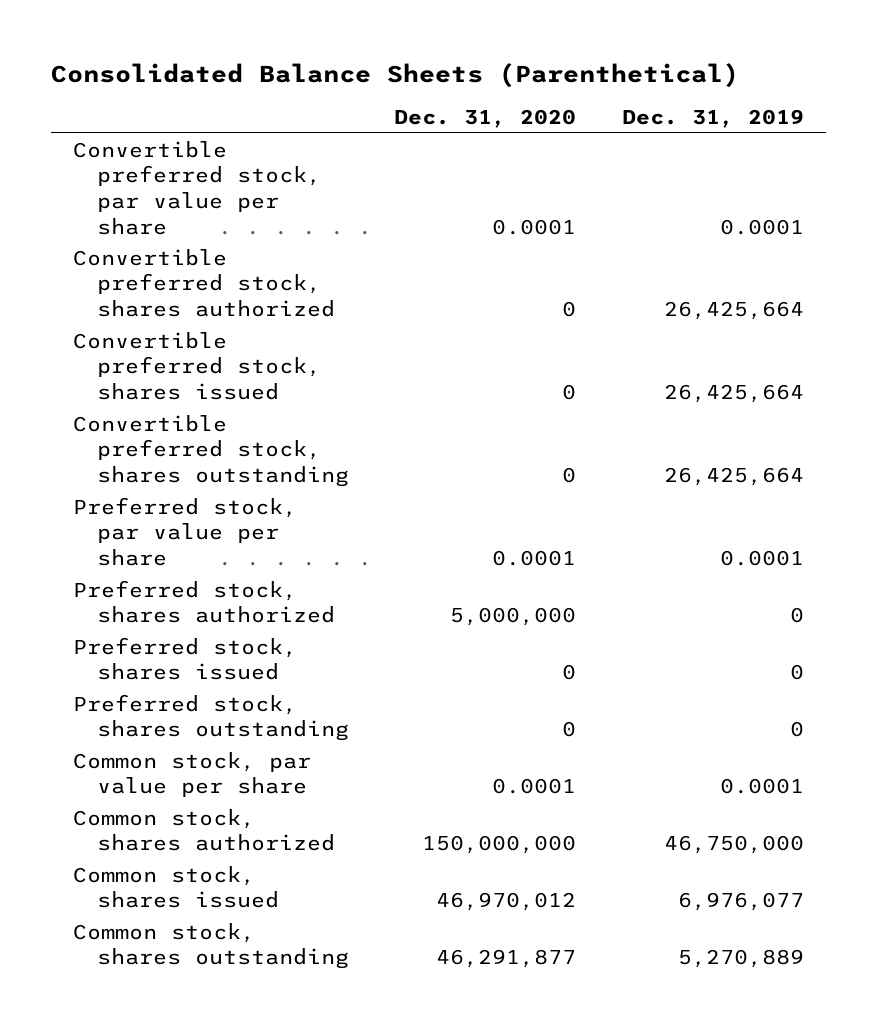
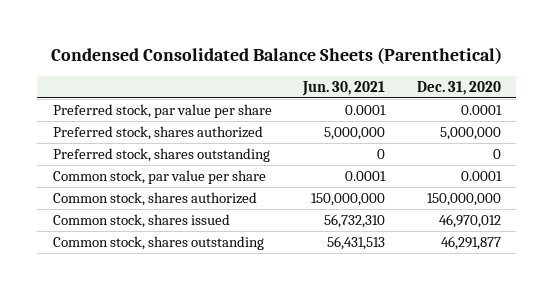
[50,62,739,88] Consolidated Balance Sheets (Parenthetical) -> [50,46,502,64] Condensed Consolidated Balance Sheets (Parenthetical)
[621,109,804,129] Dec. 31, 2019 -> none
none -> [302,80,386,96] Jun. 30, 2021
[73,140,321,235] Convertible preferred stock, par value per share -> none
[73,248,335,317] Convertible preferred stock, shares authorized -> none
[73,331,321,400] Convertible preferred stock, shares issued -> none
[73,414,349,487] Convertible preferred stock, shares outstanding -> none
[73,636,298,681] Preferred stock, shares issued -> none

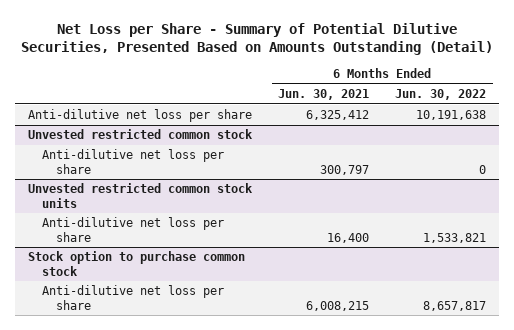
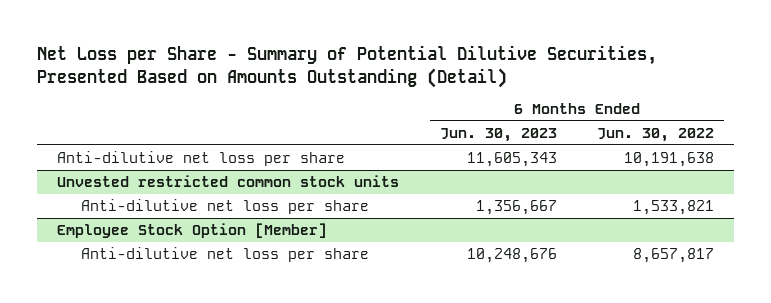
[278,89,370,101] Jun. 30, 2021 -> none
none -> [439,127,557,142] Jun. 30, 2023
[28,129,254,140] Unvested restricted common stock -> none
[41,149,224,174] Anti-dilutive net loss per share -> none
[28,251,246,276] Stock option to purchase common stock -> [57,223,328,239] Employee Stock Option [Member]

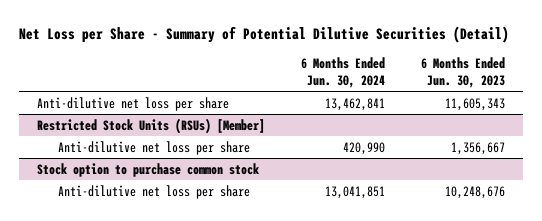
[37,44,658,88] Net Loss per Share - Summary of Potential Dilutive Securities, Presented Based on Amounts Outstanding (Detail) -> [18,26,509,44] Net Loss per Share - Summary of Potential Dilutive Securities (Detail)
[596,127,714,142] Jun. 30, 2022 -> none
none -> [300,57,385,88] 6 Months Ended Jun. 30, 2024
[57,175,400,188] Unvested restricted common stock units -> [36,117,265,134] Restricted Stock Units (RSUs) [Member]
[57,223,328,239] Employee Stock Option [Member] -> [36,162,259,177] Stock option to purchase common stock

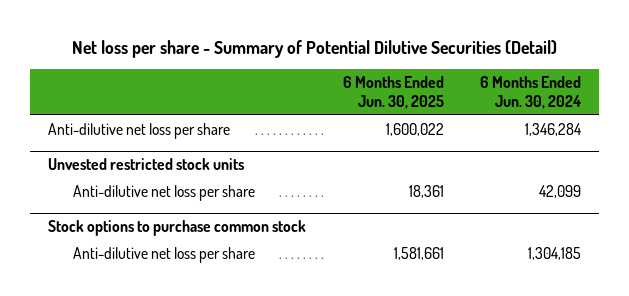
[18,26,509,44] Net Loss per Share - Summary of Potential Dilutive Securities (Detail) -> [71,39,557,58] Net loss per share - Summary of Potential Dilutive Securities (Detail)
[421,57,506,88] 6 Months Ended Jun. 30, 2023 -> none
none -> [342,76,444,110] 6 Months Ended Jun. 30, 2025
[324,97,385,111] 13,462,841 -> [524,122,582,136] 1,346,284
[36,117,265,134] Restricted Stock Units (RSUs) [Member] -> [48,158,245,171] Unvested restricted stock units
[342,141,385,155] 420,990 -> [538,184,581,198] 42,099
[36,162,259,177] Stock option to purchase common stock -> [48,220,307,237] Stock options to purchase common stock
[324,185,385,199] 13,041,851 -> [527,246,581,260] 1,304,185

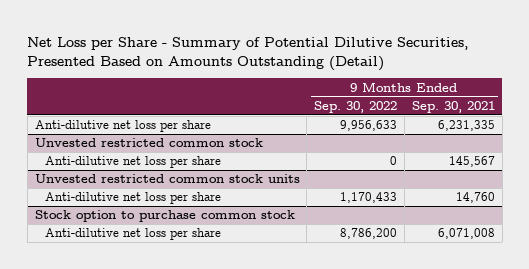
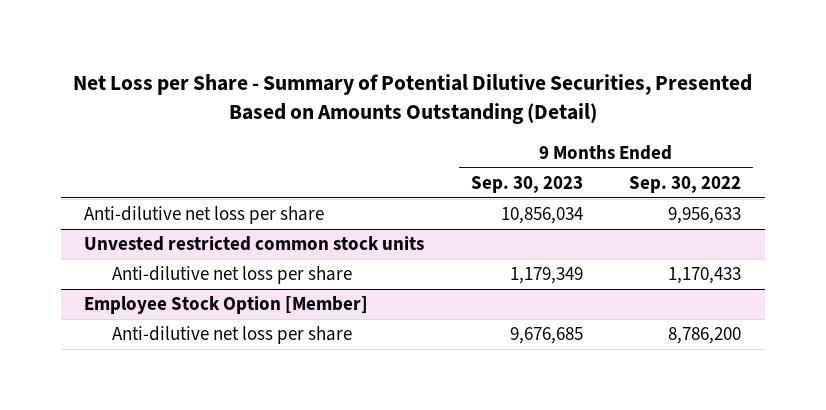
[411,100,495,113] Sep. 30, 2021 -> none
none -> [470,176,583,194] Sep. 30, 2023
[34,138,263,148] Unvested restricted common stock -> none
[45,156,222,169] Anti-dilutive net loss per share -> none
[34,210,295,223] Stock option to purchase common stock -> [84,296,369,315] Employee Stock Option [Member]

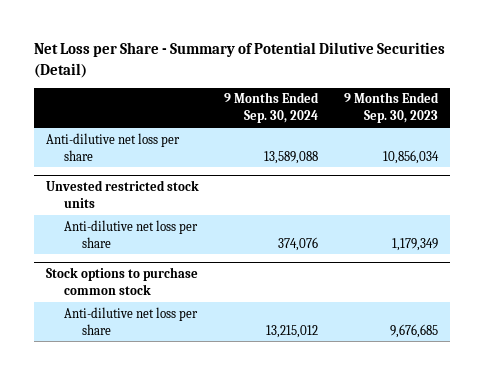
[72,74,752,125] Net Loss per Share - Summary of Potential Dilutive Securities, Presented Based on Amounts Outstanding (Detail) -> [33,42,445,78] Net Loss per Share - Summary of Potential Dilutive Securities (Detail)
[629,176,742,194] Sep. 30, 2022 -> none
none -> [224,92,320,124] 9 Months Ended Sep. 30, 2024
[84,236,425,252] Unvested restricted common stock units -> [46,180,200,209] Unvested restricted stock units
[84,296,369,315] Employee Stock Option [Member] -> [46,267,199,296] Stock options to purchase common stock

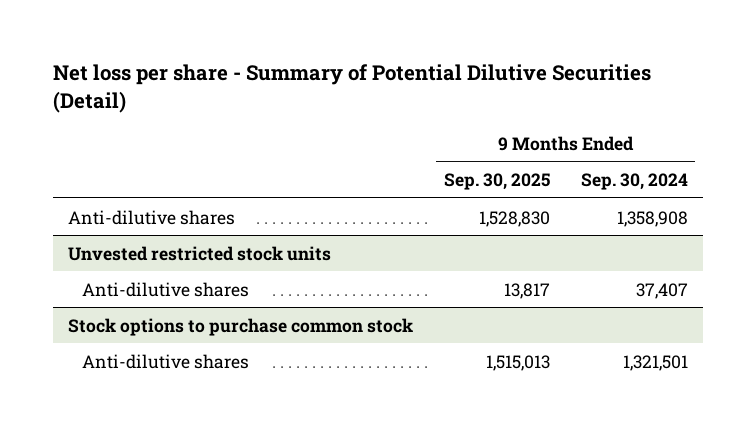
[33,42,445,78] Net Loss per Share - Summary of Potential Dilutive Securities (Detail) -> [52,64,651,113] Net loss per share - Summary of Potential Dilutive Securities (Detail)
[343,92,439,124] 9 Months Ended Sep. 30, 2023 -> none
none -> [443,173,550,191] Sep. 30, 2025
[46,132,181,161] Anti-dilutive net loss per share -> [68,209,236,225] Anti-dilutive shares
[264,150,319,164] 13,589,088 -> [616,210,688,227] 1,358,908
[64,219,199,248] Anti-dilutive net loss per share -> [82,281,250,297] Anti-dilutive shares
[278,236,319,251] 374,076 -> [635,282,688,299] 37,407
[64,306,199,335] Anti-dilutive net loss per share -> [82,353,250,369] Anti-dilutive shares
[266,324,319,338] 13,215,012 -> [622,354,688,371] 1,321,501

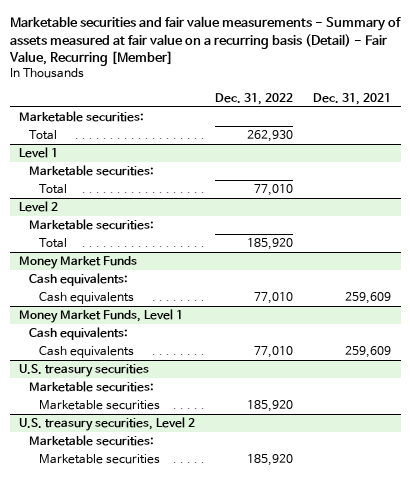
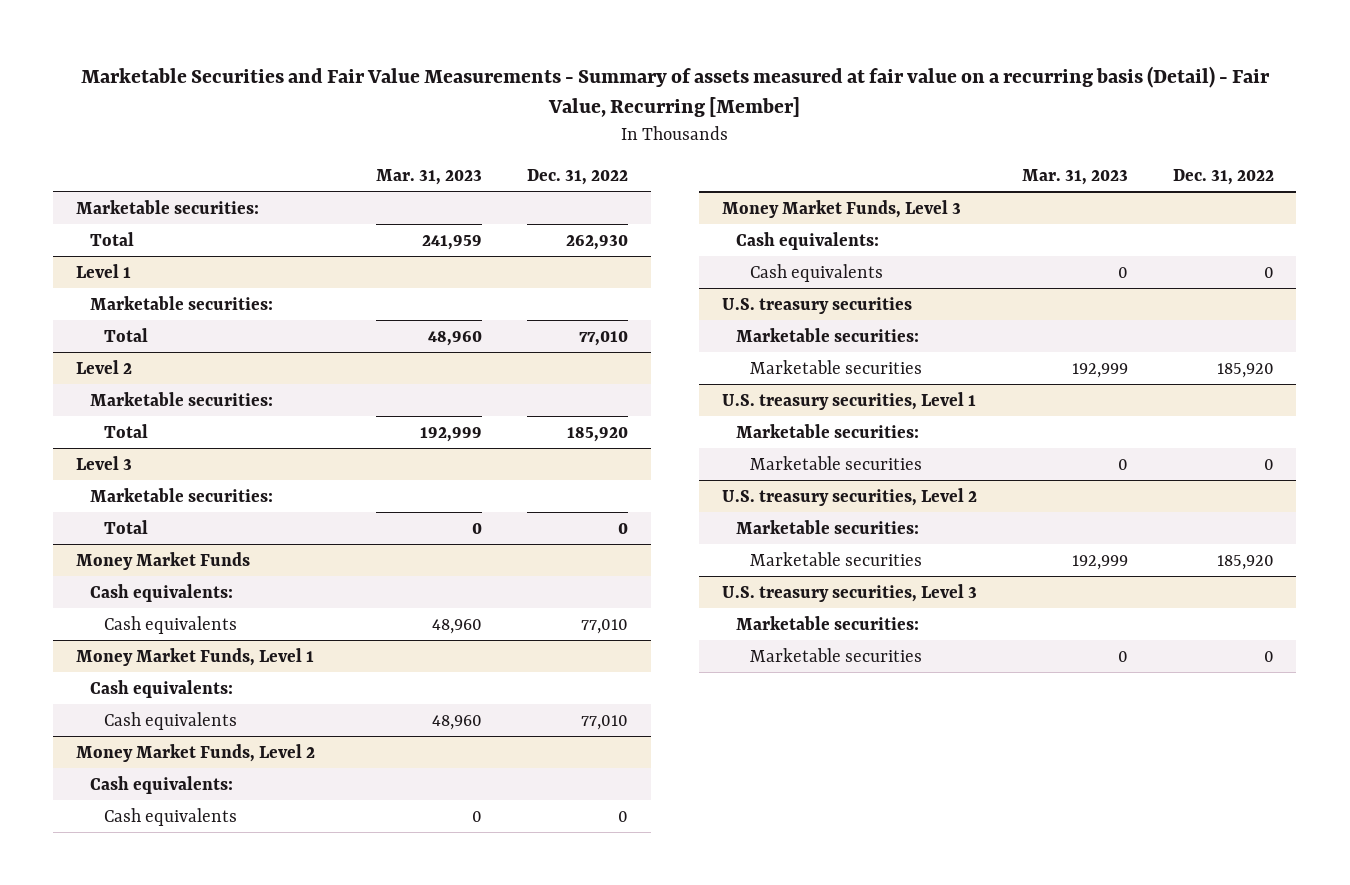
[8,16,401,67] Marketable securities and fair value measurements - Summary of assets measured at fair value on a recurring basis (Detail) - Fair Value, Recurring [Member] -> [80,66,1270,118] Marketable Securities and Fair Value Measurements - Summary of assets measured at fair value on a recurring basis (Detail) - Fair Value, Recurring [Member]
[312,92,391,105] Dec. 31, 2021 -> none
none -> [375,168,482,185] Mar. 31, 2023
none -> [75,455,132,470] Level 3
none -> [89,487,273,502] Marketable securities:
none -> [103,519,148,534] Total
none -> [75,743,315,762] Money Market Funds, Level 2
none -> [89,775,233,794] Cash equivalents:
none -> [103,807,237,826] Cash equivalents
none -> [721,199,961,218] Money Market Funds, Level 3
none -> [735,231,879,250] Cash equivalents:
none -> [749,263,883,282] Cash equivalents
none -> [721,391,976,410] U.S. treasury securities, Level 1
none -> [735,423,919,438] Marketable securities:
none -> [749,455,922,470] Marketable securities
none -> [721,583,977,602] U.S. treasury securities, Level 3
none -> [735,615,919,630] Marketable securities:
none -> [749,647,922,662] Marketable securities

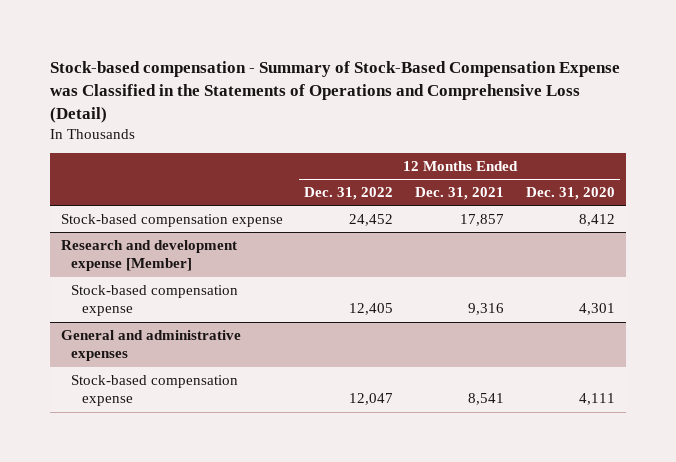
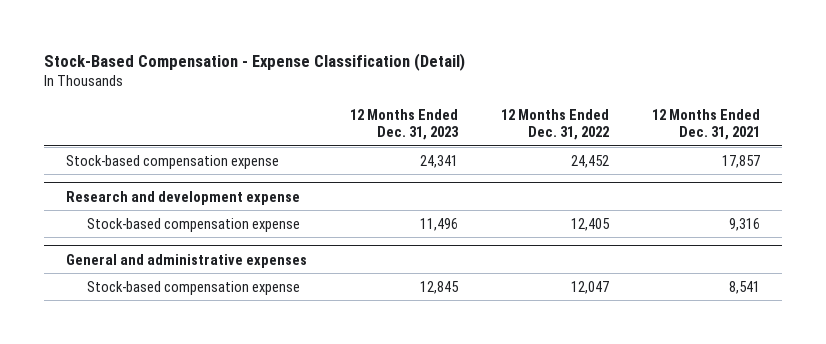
[49,60,620,123] Stock-based compensation - Summary of Stock-Based Compensation Expense was Classified in the Statements of Operations and Comprehensive Loss (Detail) -> [44,52,466,71] Stock-Based Compensation - Expense Classification (Detail)
[526,187,616,201] Dec. 31, 2020 -> none
none -> [349,108,459,141] 12 Months Ended Dec. 31, 2023
[60,239,237,272] Research and development expense [Member] -> [65,190,300,205] Research and development expense

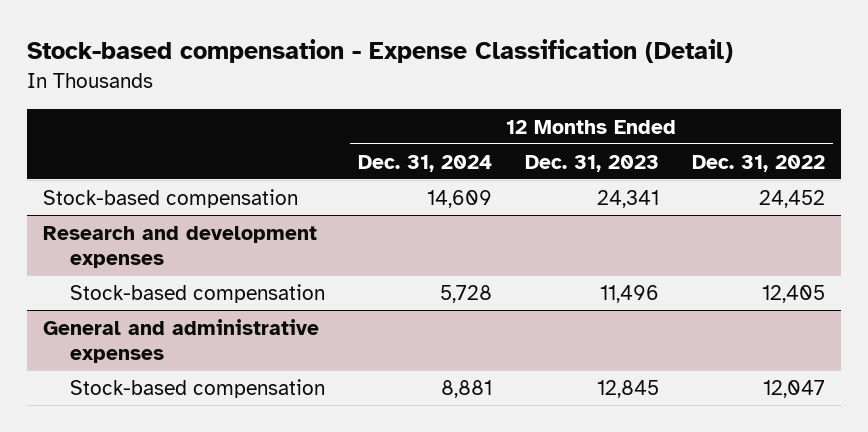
[44,52,466,71] Stock-Based Compensation - Expense Classification (Detail) -> [26,39,733,64] Stock-based compensation - Expense Classification (Detail)
[652,108,761,141] 12 Months Ended Dec. 31, 2021 -> none
none -> [358,154,493,172] Dec. 31, 2024
[65,154,279,169] Stock-based compensation expense -> [43,188,299,208] Stock-based compensation
[65,190,300,205] Research and development expense -> [43,225,318,269] Research and development expenses
[87,217,301,232] Stock-based compensation expense -> [70,283,326,303] Stock-based compensation
[87,280,301,295] Stock-based compensation expense -> [70,378,326,398] Stock-based compensation

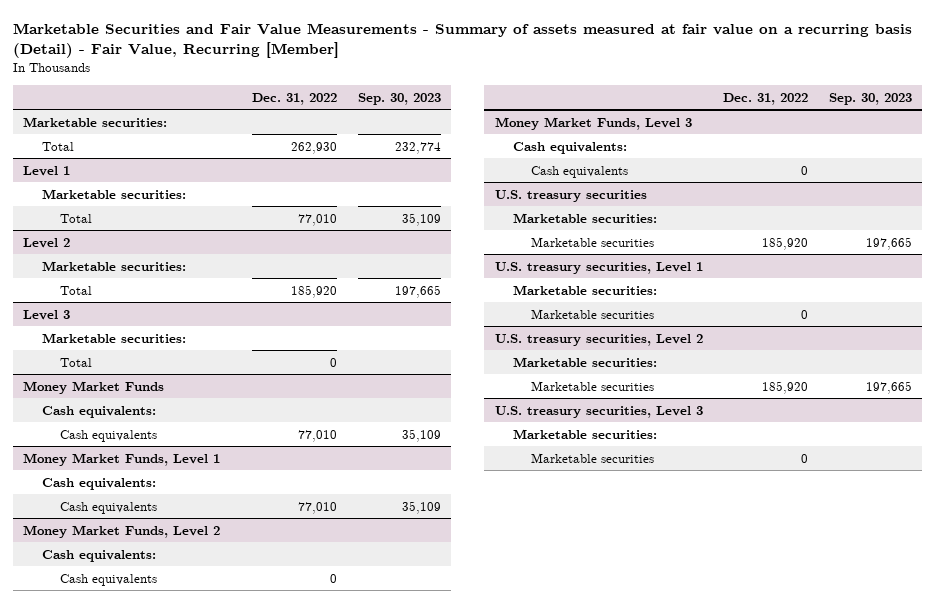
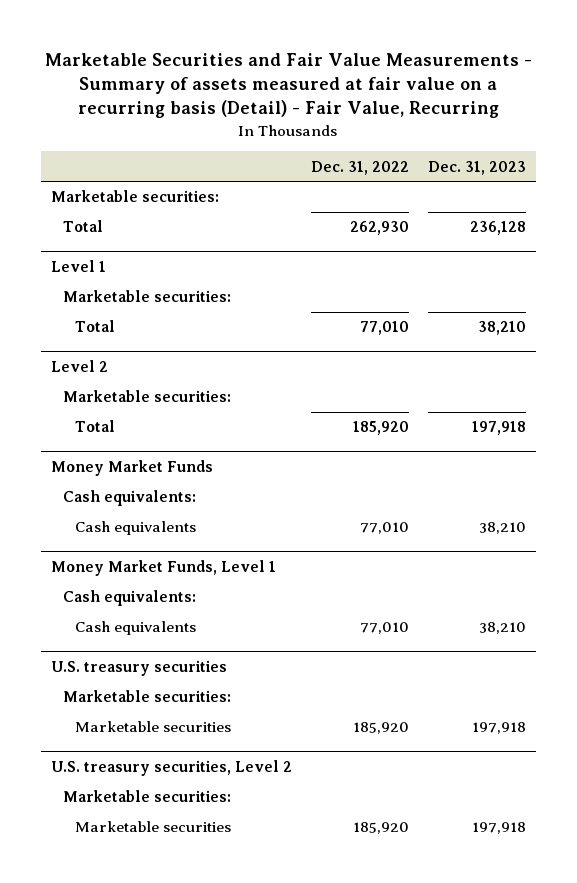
[13,22,913,58] Marketable Securities and Fair Value Measurements - Summary of assets measured at fair value on a recurring basis (Detail) - Fair Value, Recurring [Member] -> [45,52,533,119] Marketable Securities and Fair Value Measurements - Summary of assets measured at fair value on a recurring basis (Detail) - Fair Value, Recurring
[357,92,441,105] Sep. 30, 2023 -> none
none -> [427,160,526,175] Dec. 31, 2023
[23,309,71,320] Level 3 -> none
[41,332,186,343] Marketable securities: -> none
[60,357,93,367] Total -> none
[23,524,221,538] Money Market Funds, Level 2 -> none
[41,549,156,562] Cash equivalents: -> none
[60,573,158,586] Cash equivalents -> none
[494,116,692,130] Money Market Funds, Level 3 -> none
[512,141,627,154] Cash equivalents: -> none
[531,165,629,178] Cash equivalents -> none
[494,261,703,274] U.S. treasury securities, Level 1 -> none
[512,284,657,295] Marketable securities: -> none
[531,308,655,319] Marketable securities -> none
[494,405,703,418] U.S. treasury securities, Level 3 -> none
[512,428,657,439] Marketable securities: -> none
[531,452,655,463] Marketable securities -> none

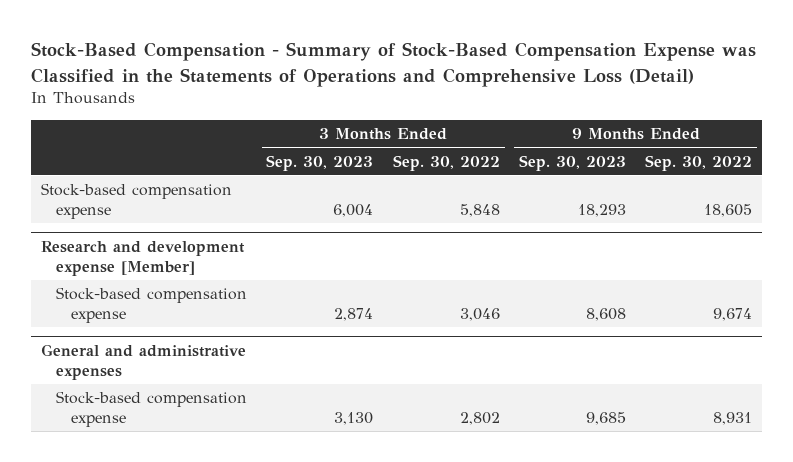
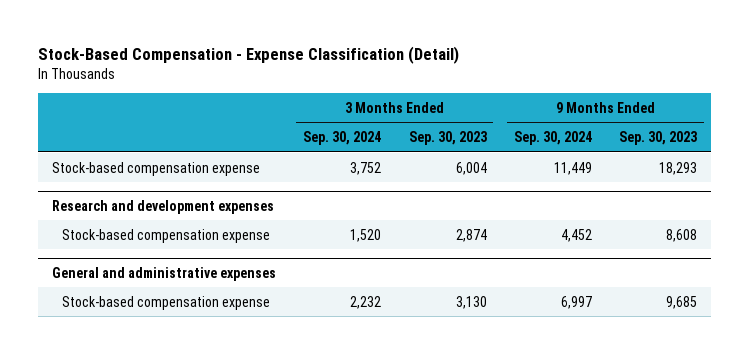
[31,42,757,87] Stock-Based Compensation - Summary of Stock-Based Compensation Expense was Classified in the Statements of Operations and Comprehensive Loss (Detail) -> [38,45,460,64] Stock-Based Compensation - Expense Classification (Detail)
[392,154,500,171] Sep. 30, 2022 -> none
[645,154,753,171] Sep. 30, 2022 -> none
none -> [303,130,382,145] Sep. 30, 2024
none -> [513,130,592,145] Sep. 30, 2024
[41,241,246,277] Research and development expense [Member] -> [51,199,274,214] Research and development expenses

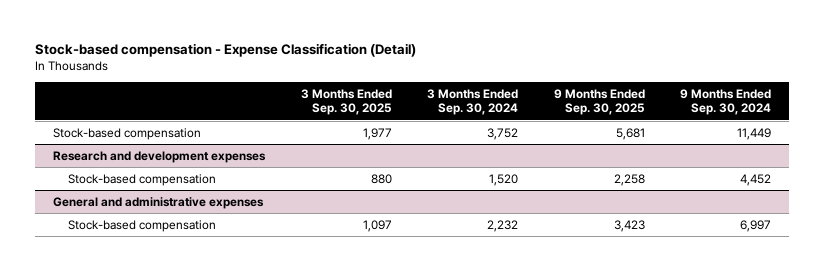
[38,45,460,64] Stock-Based Compensation - Expense Classification (Detail) -> [35,42,417,57] Stock-based compensation - Expense Classification (Detail)
[408,130,487,145] Sep. 30, 2023 -> none
[619,130,698,145] Sep. 30, 2023 -> none
none -> [300,88,392,116] 3 Months Ended Sep. 30, 2025
none -> [553,88,645,116] 9 Months Ended Sep. 30, 2025
[51,161,260,176] Stock-based compensation expense -> [53,127,202,140] Stock-based compensation
[61,228,270,243] Stock-based compensation expense -> [67,173,216,186] Stock-based compensation
[61,295,270,310] Stock-based compensation expense -> [67,219,216,232] Stock-based compensation

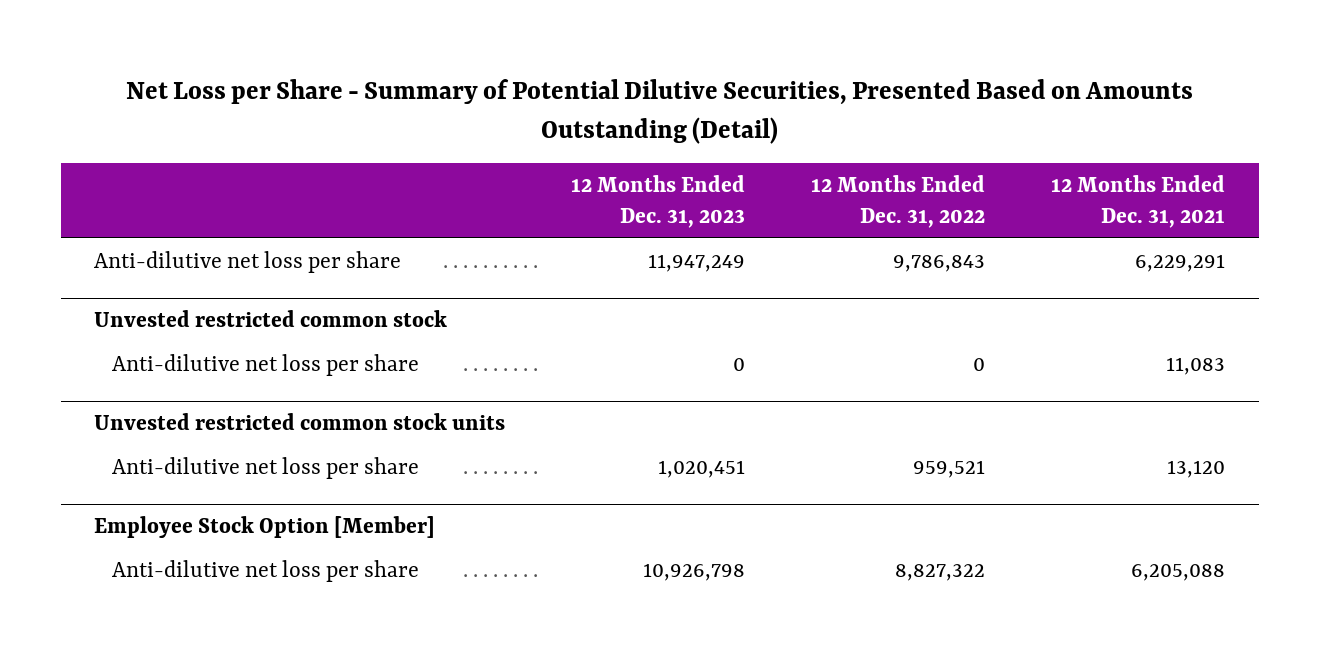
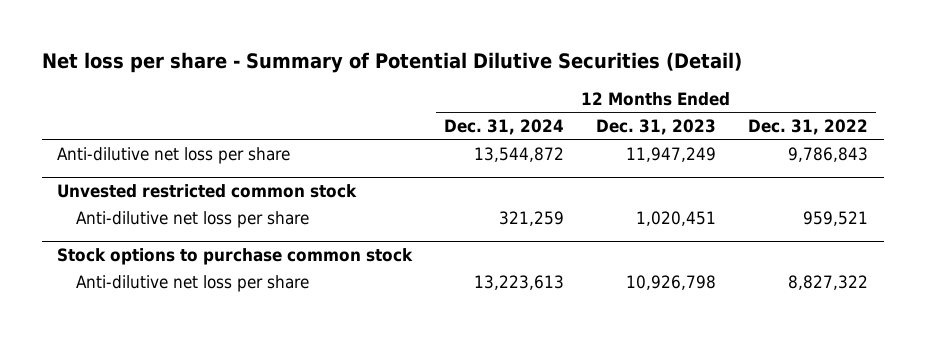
[125,79,1193,145] Net Loss per Share - Summary of Potential Dilutive Securities, Presented Based on Amounts Outstanding (Detail) -> [41,52,742,74] Net loss per share - Summary of Potential Dilutive Securities (Detail)
[1051,175,1226,228] 12 Months Ended Dec. 31, 2021 -> none
none -> [444,119,565,136] Dec. 31, 2024
[112,353,420,376] Anti-dilutive net loss per share -> none
[93,413,505,431] Unvested restricted common stock units -> none
[93,516,435,539] Employee Stock Option [Member] -> [57,247,414,265] Stock options to purchase common stock

